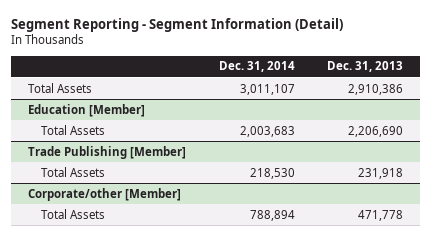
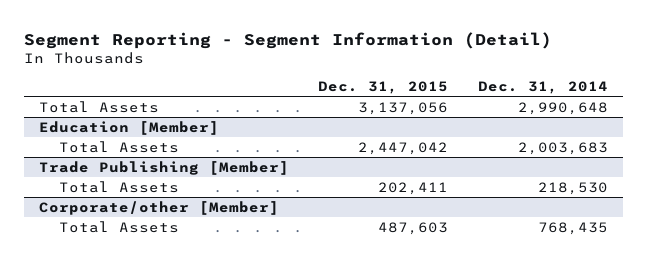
[327,61,404,73] Dec. 31, 2013 -> none
none -> [318,81,449,95] Dec. 31, 2015
[239,83,295,95] 3,011,107 -> [518,101,609,115] 2,990,648
[249,209,295,221] 788,894 -> [538,221,609,235] 768,435

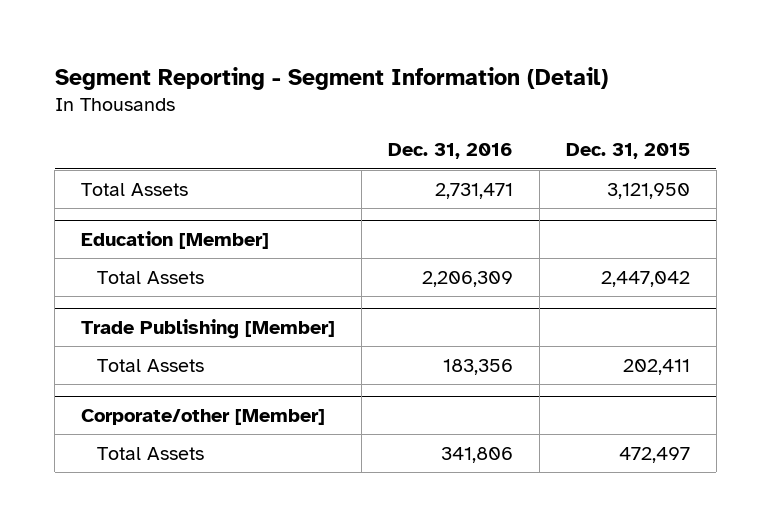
[478,81,609,95] Dec. 31, 2014 -> none
none -> [387,143,513,160] Dec. 31, 2016
[358,101,449,115] 3,137,056 -> [606,182,690,199] 3,121,950
[378,221,449,235] 487,603 -> [618,446,690,463] 472,497

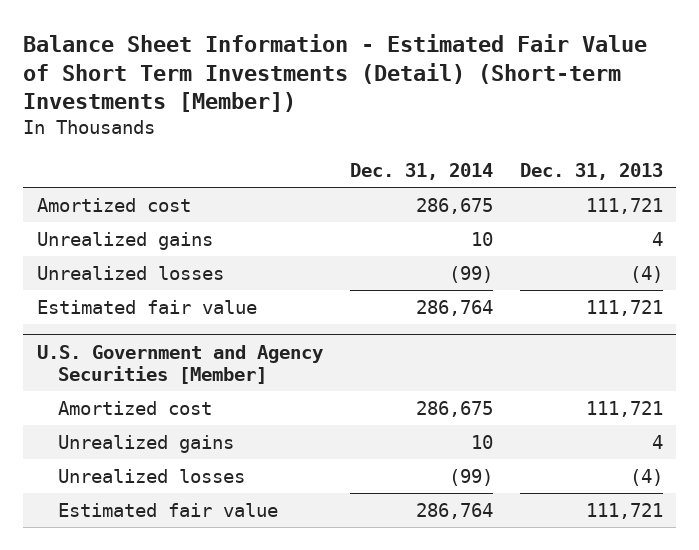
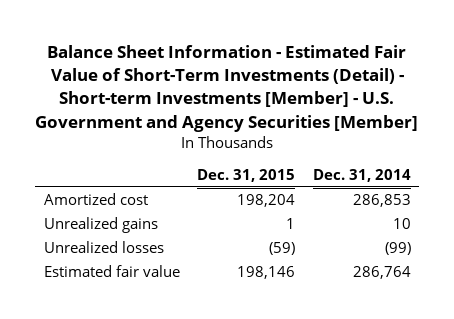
[23,33,648,113] Balance Sheet Information - Estimated Fair Value of Short Term Investments (Detail) (Short-term Investments [Member]) -> [35,45,419,132] Balance Sheet Information - Estimated Fair Value of Short-Term Investments (Detail) - Short-term Investments [Member] - U.S. Government and Agency Securities [Member]
[519,162,663,180] Dec. 31, 2013 -> none
none -> [197,168,296,182] Dec. 31, 2015
[36,231,213,250] Unrealized gains -> none
[36,265,224,280] Unrealized losses -> none
[36,299,257,314] Estimated fair value -> none
[36,344,323,384] U.S. Government and Agency Securities [Member] -> none
[57,400,212,415] Amortized cost -> none
[415,197,493,214] 286,675 -> [352,194,411,208] 286,853

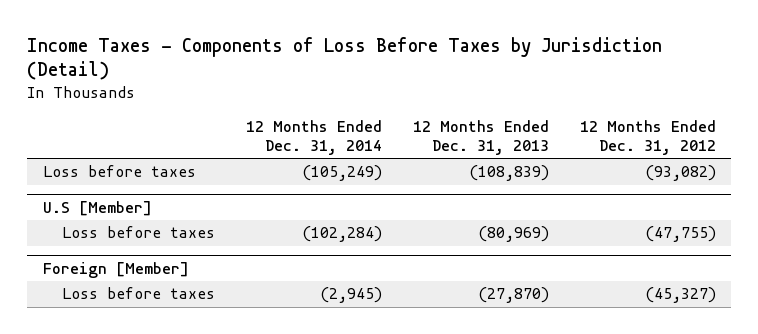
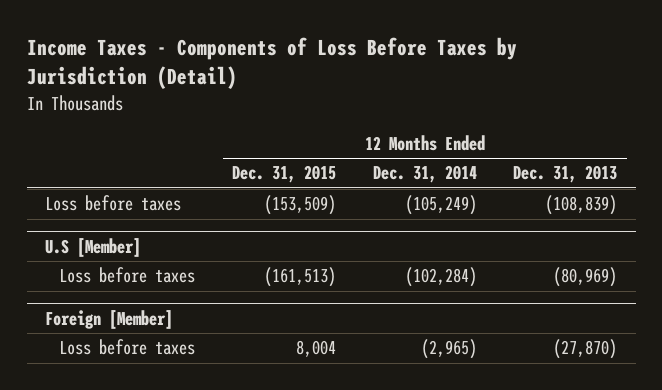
[579,120,716,155] 12 Months Ended Dec. 31, 2012 -> none
none -> [232,165,337,184] Dec. 31, 2015
[319,287,382,304] (2,945) -> [420,339,477,360] (2,965)

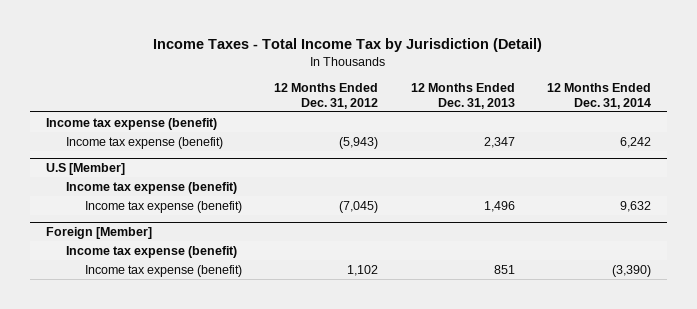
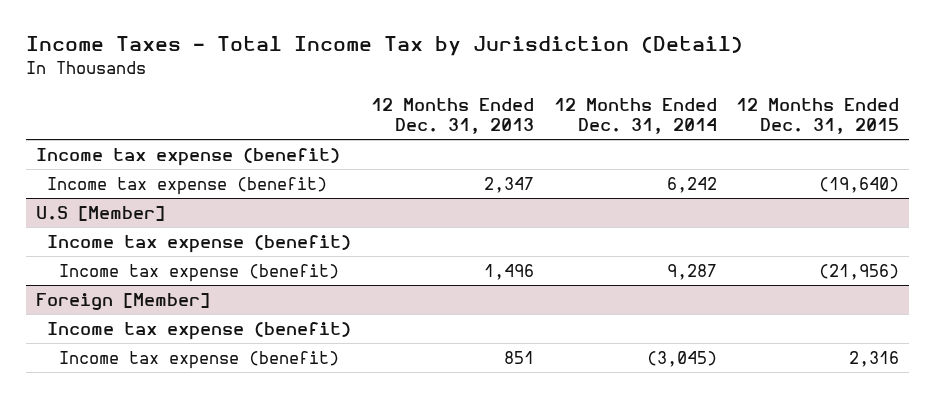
[274,83,379,109] 12 Months Ended Dec. 31, 2012 -> none
none -> [736,97,900,135] 12 Months Ended Dec. 31, 2015
[619,200,651,212] 9,632 -> [666,263,717,280] 9,287
[611,264,651,277] (3,390) -> [646,350,717,367] (3,045)

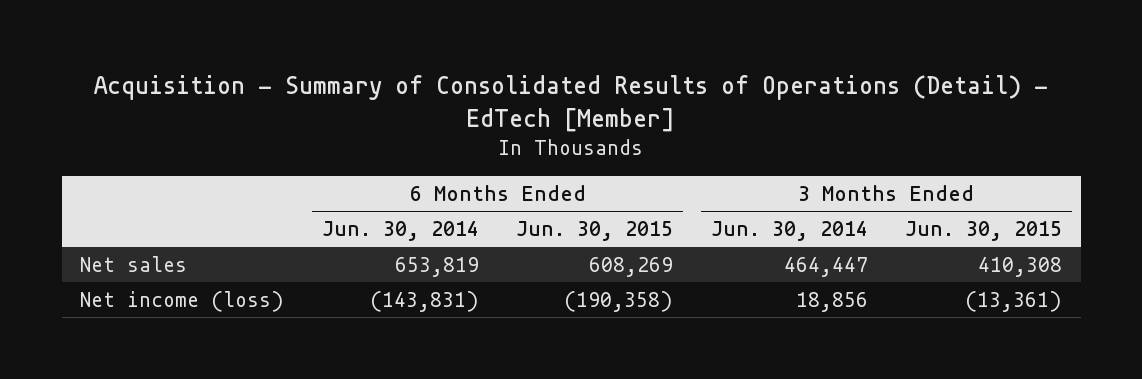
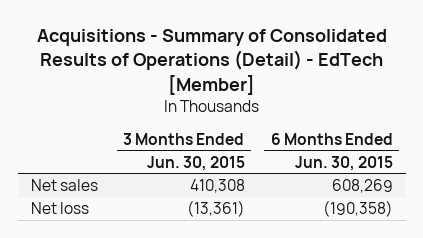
[94,75,1049,132] Acquisition - Summary of Consolidated Results of Operations (Detail) - EdTech [Member] -> [36,28,387,95] Acquisitions - Summary of Consolidated Results of Operations (Detail) - EdTech [Member]
[321,220,479,241] Jun. 30, 2014 -> none
[710,220,868,241] Jun. 30, 2014 -> none
[80,290,285,312] Net income (loss) -> [30,202,89,215] Net loss

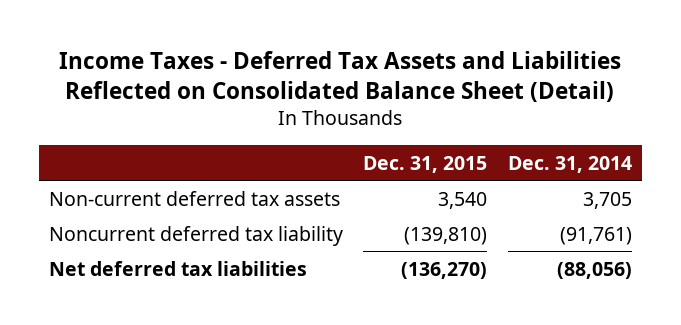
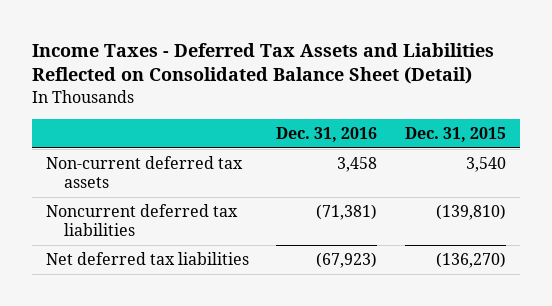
[507,155,632,173] Dec. 31, 2014 -> none
none -> [276,127,378,143] Dec. 31, 2016
[49,225,344,246] Noncurrent deferred tax liability -> [45,204,238,237] Noncurrent deferred tax liabilities

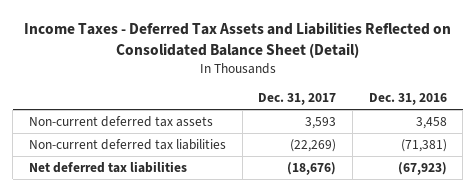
[404,127,506,143] Dec. 31, 2015 -> none
none -> [258,93,337,106] Dec. 31, 2017
[45,204,238,237] Noncurrent deferred tax liabilities -> [28,138,226,150] Non-current deferred tax liabilities

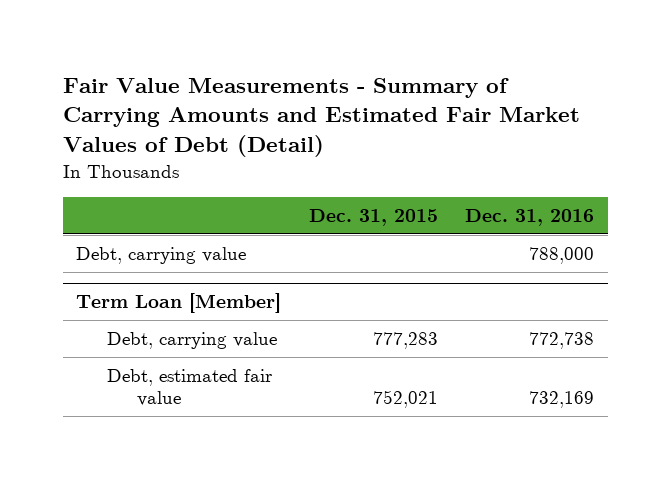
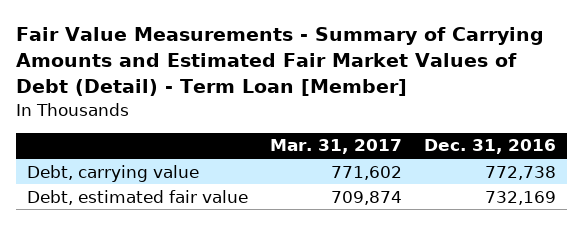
[62,77,580,157] Fair Value Measurements - Summary of Carrying Amounts and Estimated Fair Market Values of Debt (Detail) -> [15,27,544,97] Fair Value Measurements - Summary of Carrying Amounts and Estimated Fair Market Values of Debt (Detail) - Term Loan [Member]
[308,208,438,226] Dec. 31, 2015 -> none
none -> [269,139,402,155] Mar. 31, 2017
[76,246,247,264] Debt, carrying value -> none
[76,293,282,314] Term Loan [Member] -> none

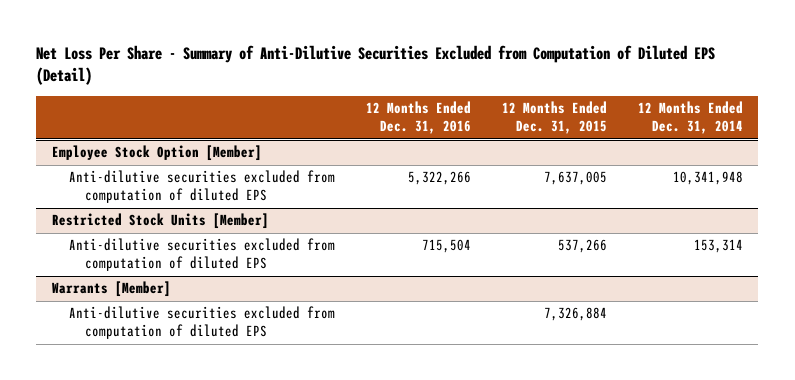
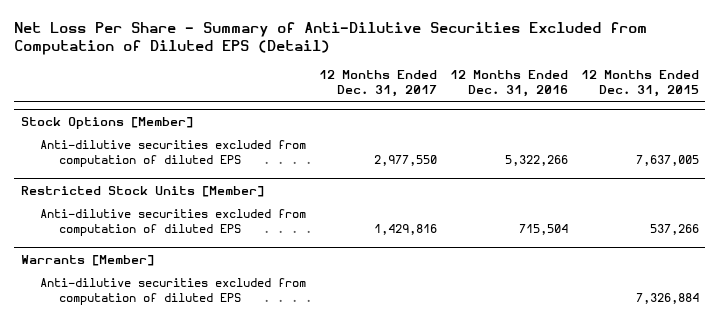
[637,101,743,135] 12 Months Ended Dec. 31, 2014 -> none
none -> [318,70,437,98] 12 Months Ended Dec. 31, 2017
[51,145,262,162] Employee Stock Option [Member] -> [20,116,193,129] Stock Options [Member]

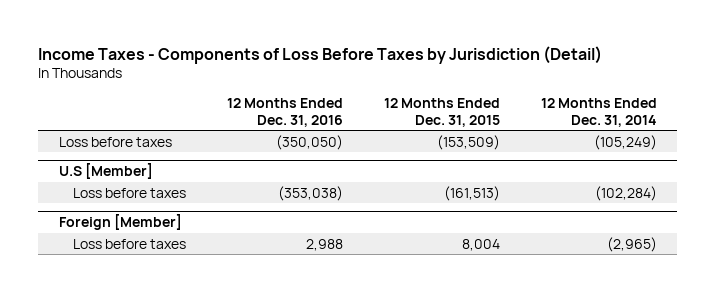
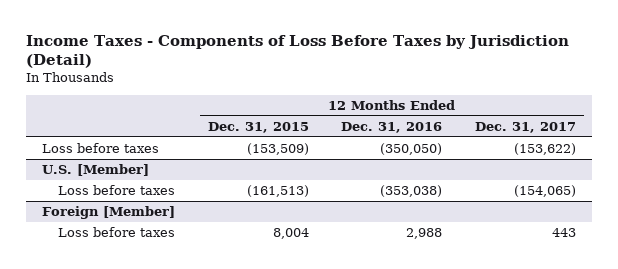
[540,97,657,127] 12 Months Ended Dec. 31, 2014 -> none
none -> [474,121,576,133] Dec. 31, 2017
[58,163,153,180] U.S [Member] -> [42,164,150,177] U.S. [Member]

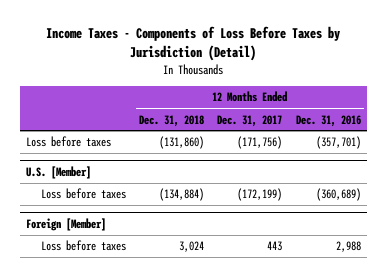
[207,121,309,133] Dec. 31, 2015 -> none
none -> [138,114,204,127] Dec. 31, 2018
[380,143,443,156] (350,050) -> [315,136,361,150] (357,701)
[513,143,576,156] (153,622) -> [237,136,283,150] (171,756)
[380,185,443,198] (353,038) -> [315,188,361,202] (360,689)
[513,185,576,198] (154,065) -> [237,188,283,202] (172,199)

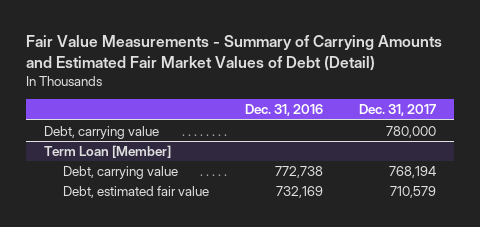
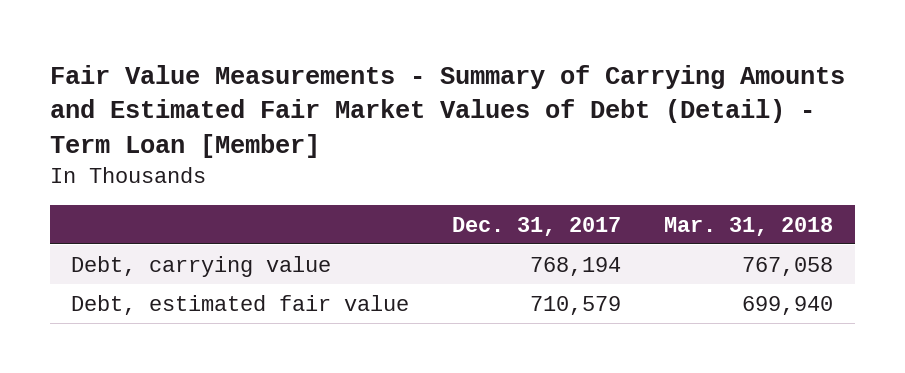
[25,34,442,71] Fair Value Measurements - Summary of Carrying Amounts and Estimated Fair Market Values of Debt (Detail) -> [49,65,845,158] Fair Value Measurements - Summary of Carrying Amounts and Estimated Fair Market Values of Debt (Detail) - Term Loan [Member]
[244,104,323,117] Dec. 31, 2016 -> none
none -> [664,216,834,236] Mar. 31, 2018
[43,125,159,139] Debt, carrying value -> none
[43,144,171,158] Term Loan [Member] -> none

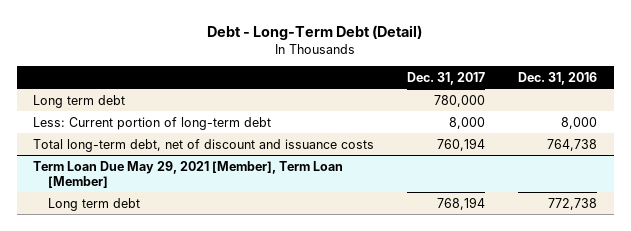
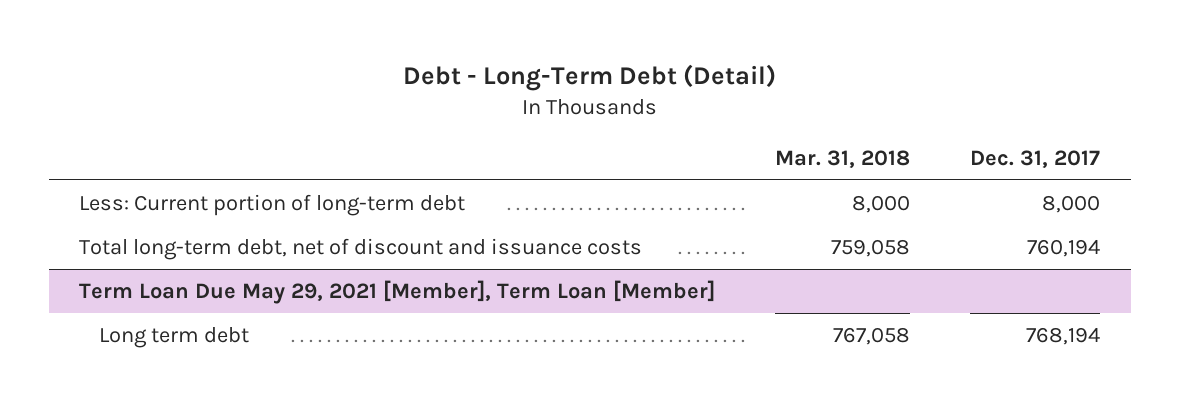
[518,71,598,85] Dec. 31, 2016 -> none
none -> [775,149,911,168] Mar. 31, 2018
[33,94,126,108] Long term debt -> none

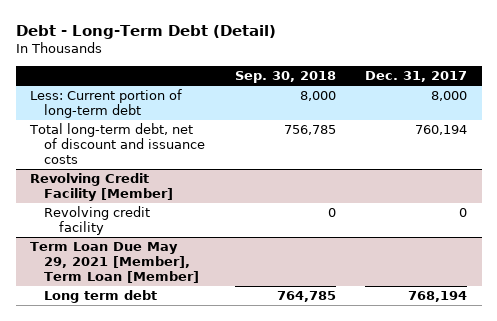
[775,149,911,168] Mar. 31, 2018 -> none
none -> [234,71,336,84] Sep. 30, 2018
none -> [30,173,174,202] Revolving Credit Facility [Member]
none -> [44,206,151,236] Revolving credit facility

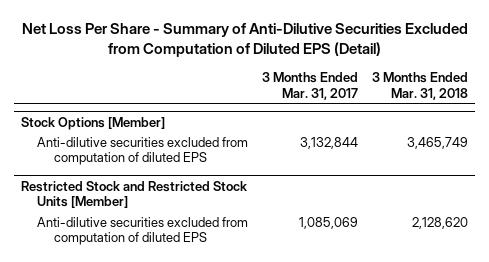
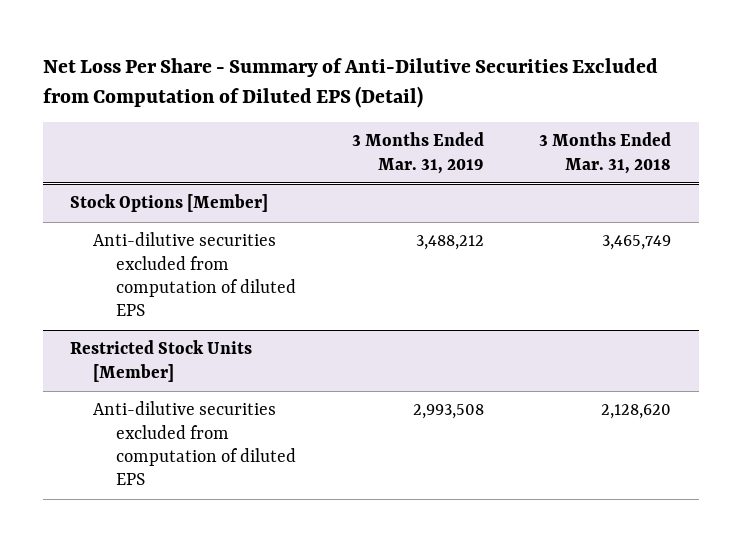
[262,72,359,100] 3 Months Ended Mar. 31, 2017 -> none
none -> [351,132,484,174] 3 Months Ended Mar. 31, 2019
[20,180,248,209] Restricted Stock and Restricted Stock Units [Member] -> [70,340,253,382] Restricted Stock Units [Member]

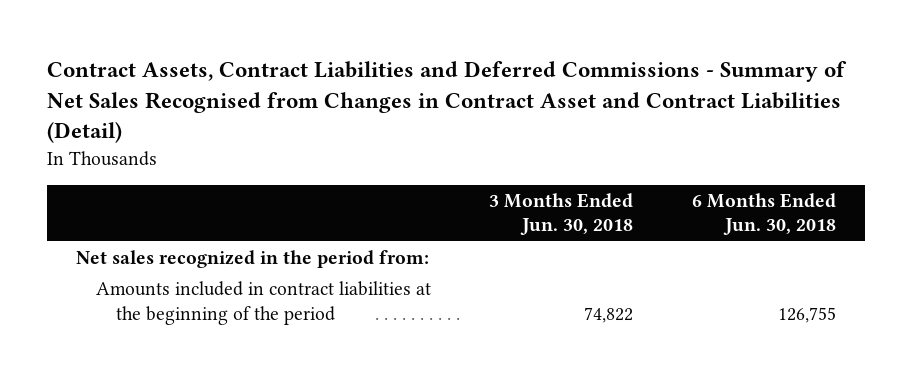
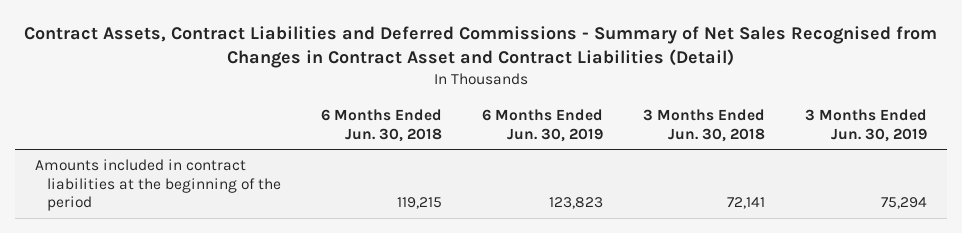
none -> [482,109,604,142] 6 Months Ended Jun. 30, 2019
none -> [805,109,928,142] 3 Months Ended Jun. 30, 2019
[76,250,430,269] Net sales recognized in the period from: -> none
[584,306,634,323] 74,822 -> [727,197,766,210] 72,141
[777,306,836,323] 126,755 -> [397,197,443,210] 119,215

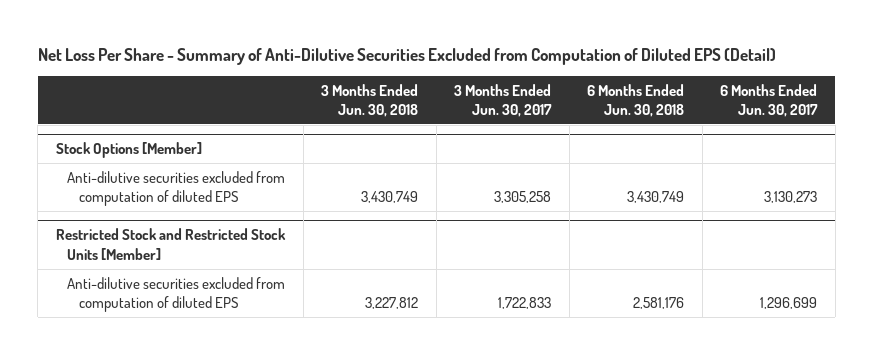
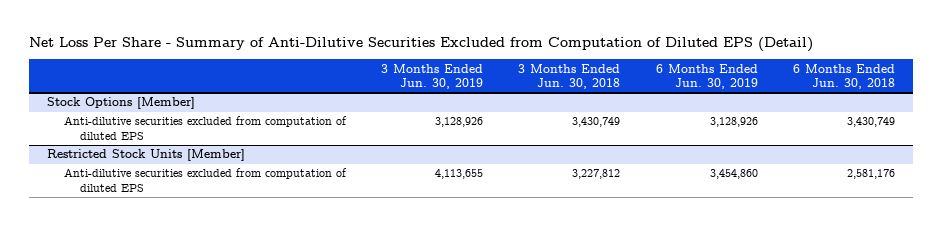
[454,83,553,117] 3 Months Ended Jun. 30, 2017 -> none
[720,83,819,117] 6 Months Ended Jun. 30, 2017 -> none
none -> [380,63,483,90] 3 Months Ended Jun. 30, 2019
none -> [655,63,758,90] 6 Months Ended Jun. 30, 2019
[55,228,286,260] Restricted Stock and Restricted Stock Units [Member] -> [46,149,245,162] Restricted Stock Units [Member]

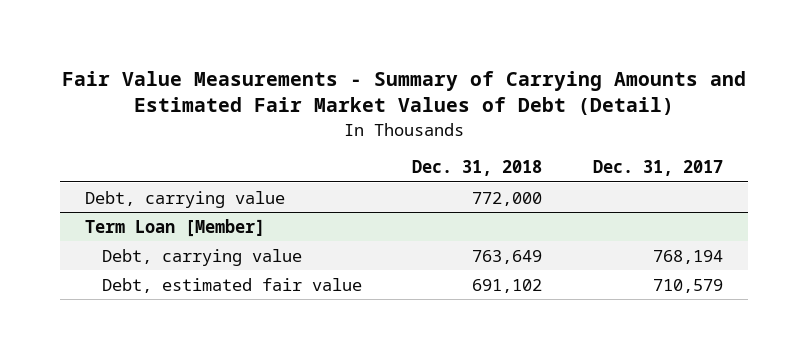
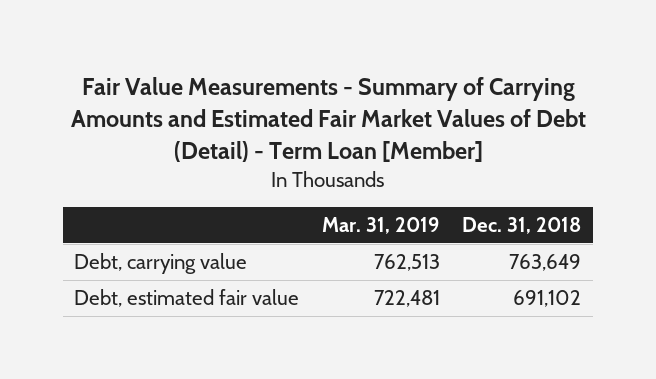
[61,71,746,116] Fair Value Measurements - Summary of Carrying Amounts and Estimated Fair Market Values of Debt (Detail) -> [70,77,586,162] Fair Value Measurements - Summary of Carrying Amounts and Estimated Fair Market Values of Debt (Detail) - Term Loan [Member]
[592,160,723,177] Dec. 31, 2017 -> none
none -> [321,217,440,235] Mar. 31, 2019
[84,190,285,208] Debt, carrying value -> none
[84,218,265,237] Term Loan [Member] -> none

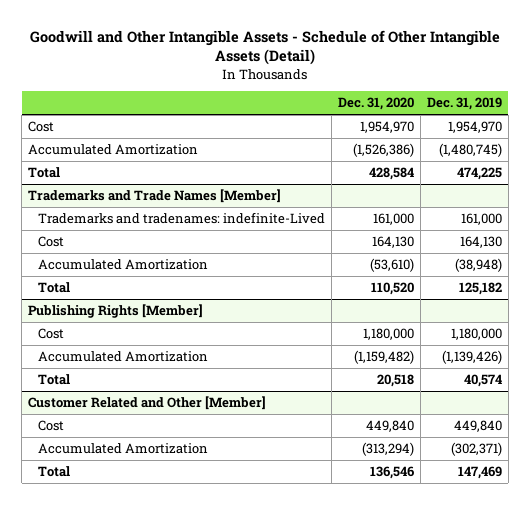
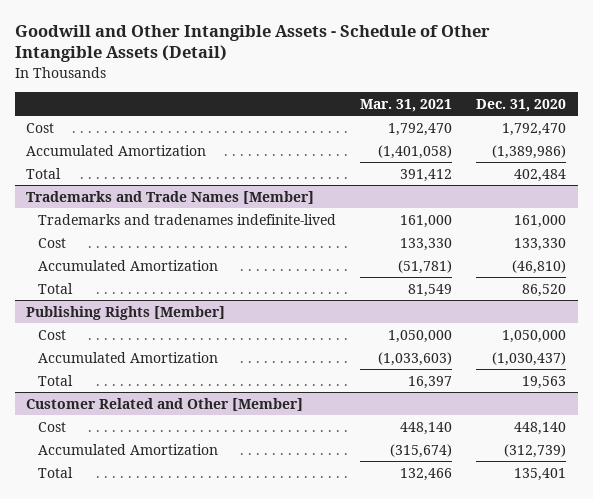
[426,97,502,111] Dec. 31, 2019 -> none
none -> [360,98,453,112] Mar. 31, 2021
[359,120,414,133] 1,954,970 -> [502,122,567,136] 1,792,470
[352,142,414,157] (1,526,386) -> [492,144,567,159] (1,389,986)
[368,166,414,180] 428,584 -> [514,168,567,182] 402,484
[37,211,325,224] Trademarks and tradenames: indefinite-Lived -> [38,213,337,225] Trademarks and tradenames indefinite-lived
[371,235,414,248] 164,130 -> [514,237,567,251] 133,330
[369,257,414,272] (53,610) -> [512,259,567,274] (46,810)
[370,281,414,295] 110,520 -> [522,283,567,297] 86,520
[362,327,414,340] 1,180,000 -> [502,329,567,343] 1,050,000
[353,349,414,364] (1,159,482) -> [492,351,567,366] (1,030,437)
[376,373,414,387] 20,518 -> [522,375,567,389] 19,563
[365,419,414,432] 449,840 -> [514,421,567,435] 448,140
[361,441,414,456] (313,294) -> [504,443,567,458] (312,739)
[369,465,414,479] 136,546 -> [514,467,567,481] 135,401

